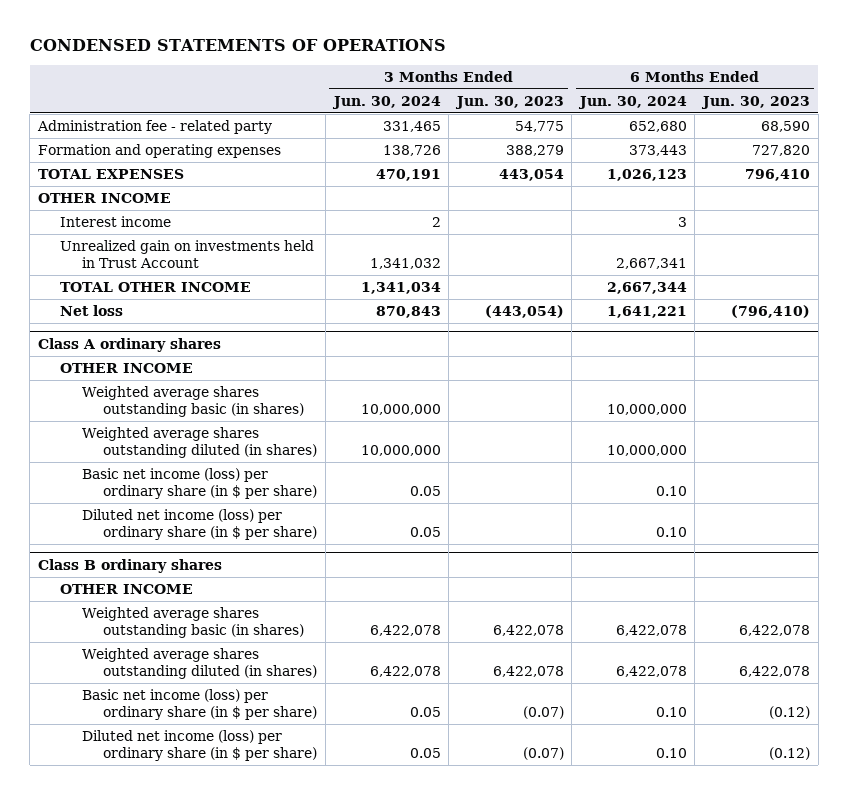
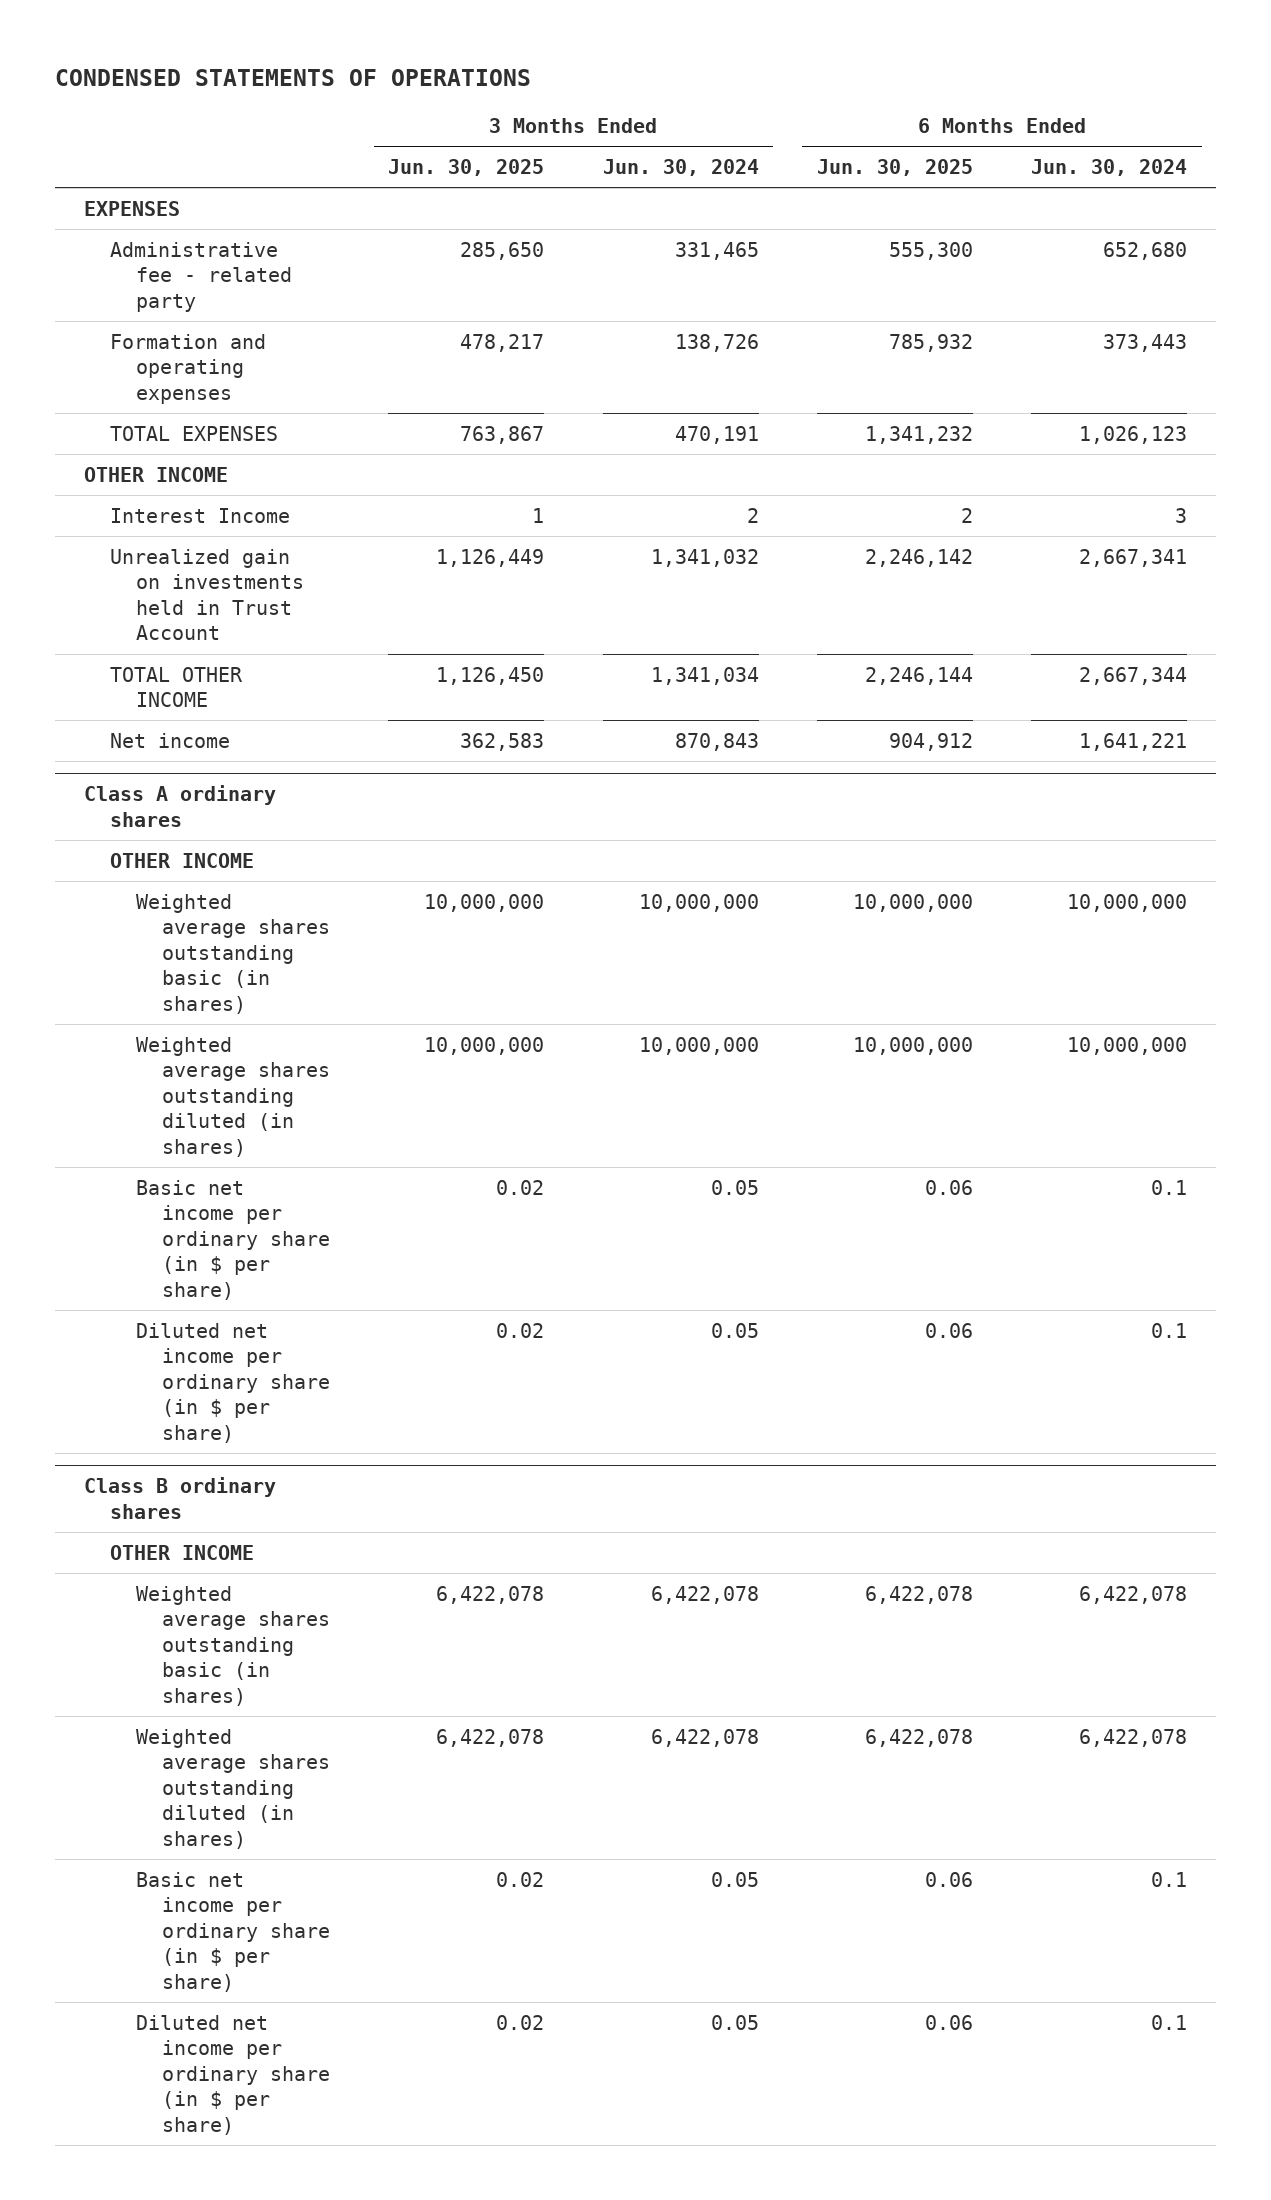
[454,95,564,109] Jun. 30, 2023 -> none
[701,95,811,109] Jun. 30, 2023 -> none
none -> [388,158,545,176] Jun. 30, 2025
none -> [816,158,973,176] Jun. 30, 2025
none -> [84,200,181,216] EXPENSES
[36,119,272,134] Administration fee - related party -> [110,241,292,312] Administrative fee - related party
[59,215,171,227] Interest income -> [110,507,291,523] Interest Income
[59,304,123,316] Net loss -> [110,732,231,748] Net income
[81,467,318,500] Basic net income (loss) per ordinary share (in $ per share) -> [135,1179,330,1300] Basic net income per ordinary share (in $ per share)
[655,486,687,497] 0.10 -> [1151,1179,1188,1195] 0.1
[81,508,318,541] Diluted net income (loss) per ordinary share (in $ per share) -> [135,1322,330,1443] Diluted net income per ordinary share (in $ per share)
[655,527,687,538] 0.10 -> [1151,1322,1188,1338] 0.1
[81,688,318,721] Basic net income (loss) per ordinary share (in $ per share) -> [135,1871,330,1992] Basic net income per ordinary share (in $ per share)
[655,707,687,718] 0.10 -> [1151,1871,1188,1887] 0.1
[81,729,318,762] Diluted net income (loss) per ordinary share (in $ per share) -> [135,2014,330,2135] Diluted net income per ordinary share (in $ per share)
[655,748,687,759] 0.10 -> [1151,2014,1188,2030] 0.1

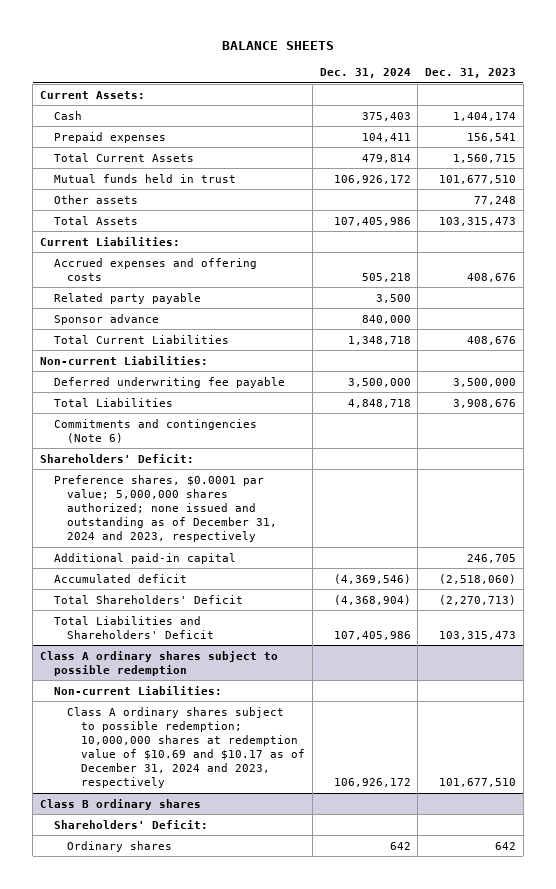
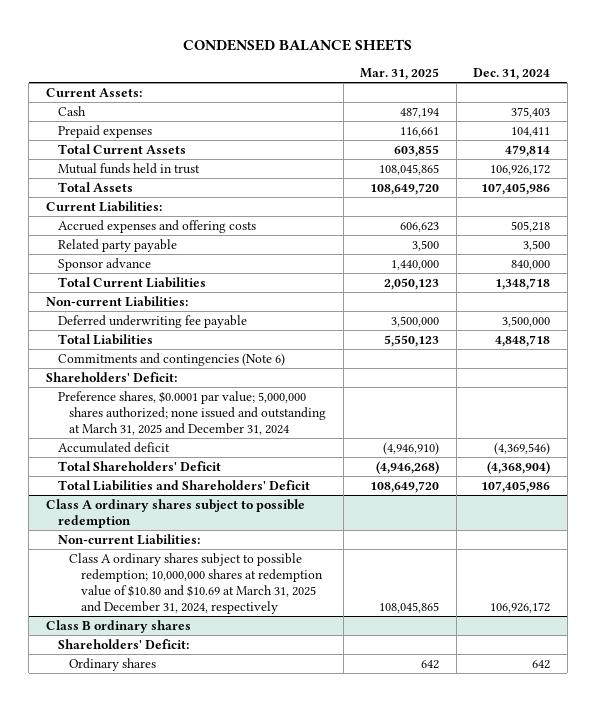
[222,41,335,51] BALANCE SHEETS -> [182,38,412,51] CONDENSED BALANCE SHEETS
[425,68,517,79] Dec. 31, 2023 -> none
none -> [360,68,440,81] Mar. 31, 2025
[53,194,138,204] Other assets -> none
[53,552,236,564] Additional paid-in capital -> none
[53,474,278,543] Preference shares, $0.0001 par value; 5,000,000 shares authorized; none issued and outstanding as of December 31, 2024 and 2023, respectively -> [57,391,327,436] Preference shares, $0.0001 par value; 5,000,000 shares authorized; none issued and outstanding at March 31, 2025 and December 31, 2024
[67,706,306,789] Class A ordinary shares subject to possible redemption; 10,000,000 shares at redemption value of $10.69 and $10.17 as of December 31, 2024 and 2023, respectively -> [69,553,324,614] Class A ordinary shares subject to possible redemption; 10,000,000 shares at redemption value of $10.80 and $10.69 at March 31, 2025 and December 31, 2024, respectively

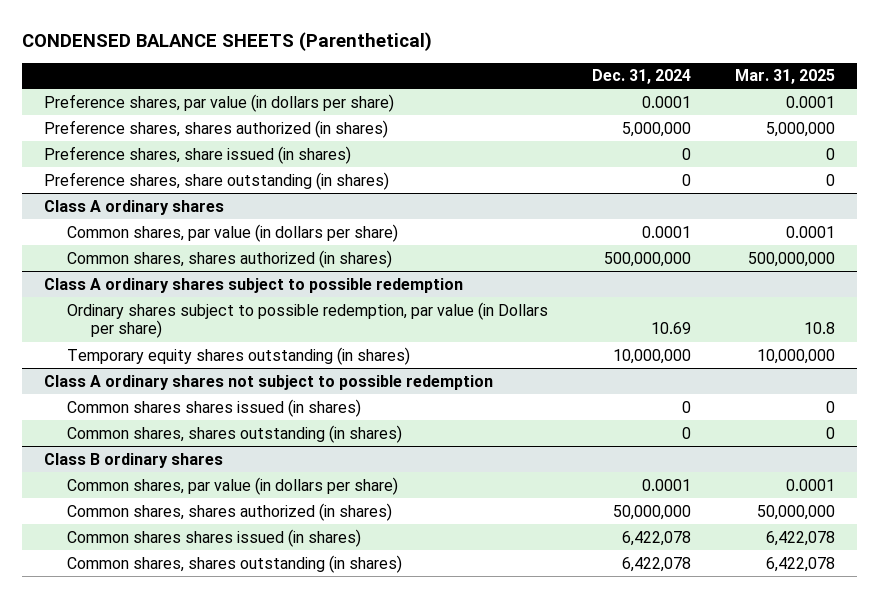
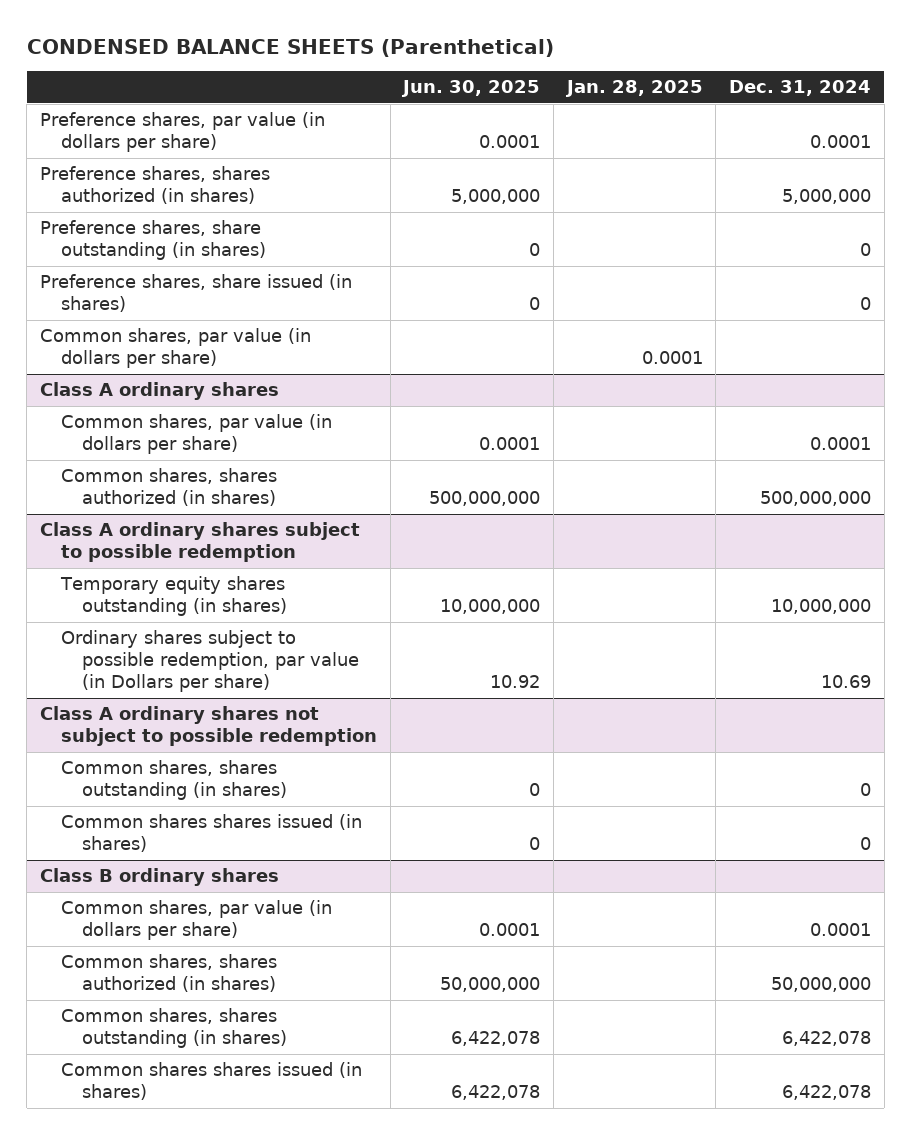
[734,69,835,85] Mar. 31, 2025 -> none
none -> [401,80,541,98] Jun. 30, 2025
none -> [564,80,703,98] Jan. 28, 2025
[43,145,351,164] Preference shares, share issued (in shares) -> [40,274,353,313] Preference shares, share issued (in shares)
none -> [40,328,312,369] Common shares, par value (in dollars per share)
[67,301,549,339] Ordinary shares subject to possible redemption, par value (in Dollars per share) -> [61,630,360,693] Ordinary shares subject to possible redemption, par value (in Dollars per share)
[67,398,362,417] Common shares shares issued (in shares) -> [61,814,363,853] Common shares shares issued (in shares)
[67,528,362,547] Common shares shares issued (in shares) -> [61,1062,363,1101] Common shares shares issued (in shares)

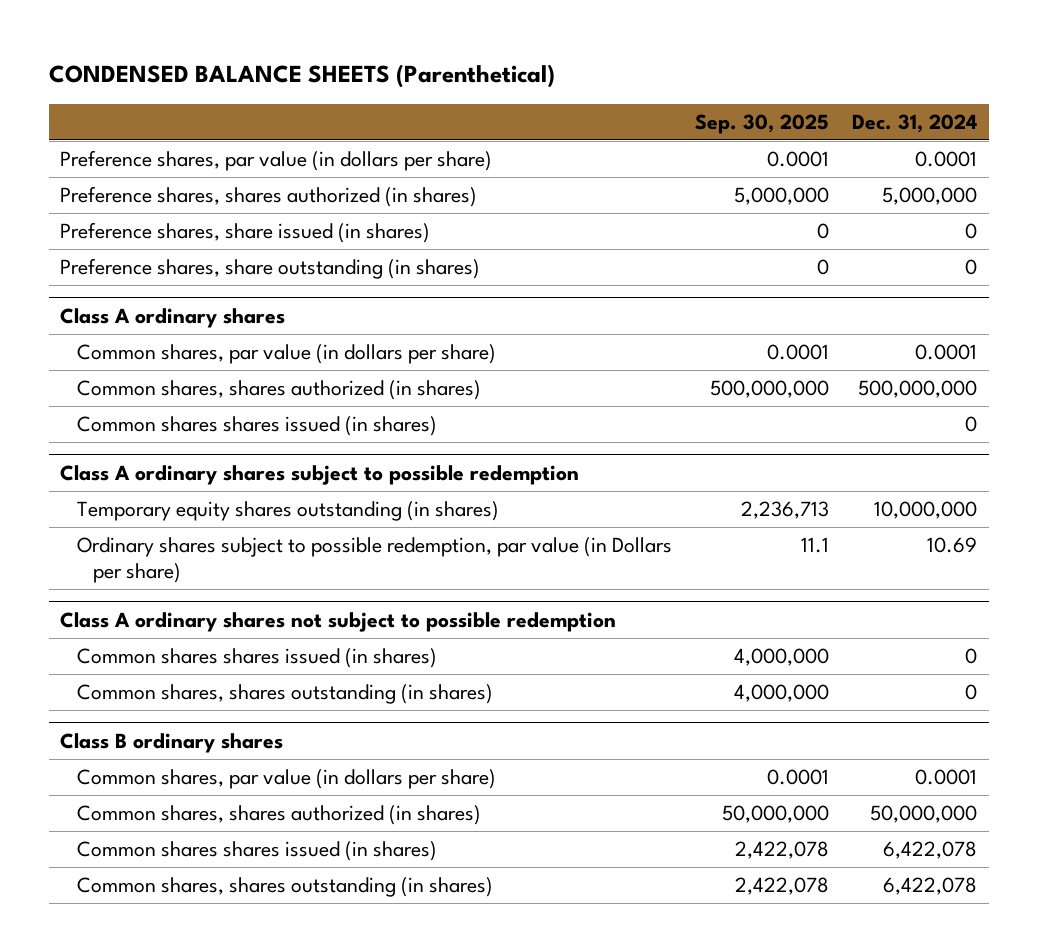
[401,80,541,98] Jun. 30, 2025 -> none
[564,80,703,98] Jan. 28, 2025 -> none
none -> [694,113,829,134] Sep. 30, 2025
[40,328,312,369] Common shares, par value (in dollars per share) -> none
[40,220,267,261] Preference shares, share outstanding (in shares) -> [60,258,481,280] Preference shares, share outstanding (in shares)
none -> [76,416,437,437] Common shares shares issued (in shares)
[61,760,288,801] Common shares, shares outstanding (in shares) -> [76,684,493,705] Common shares, shares outstanding (in shares)
[61,1008,288,1049] Common shares, shares outstanding (in shares) -> [76,877,493,898] Common shares, shares outstanding (in shares)

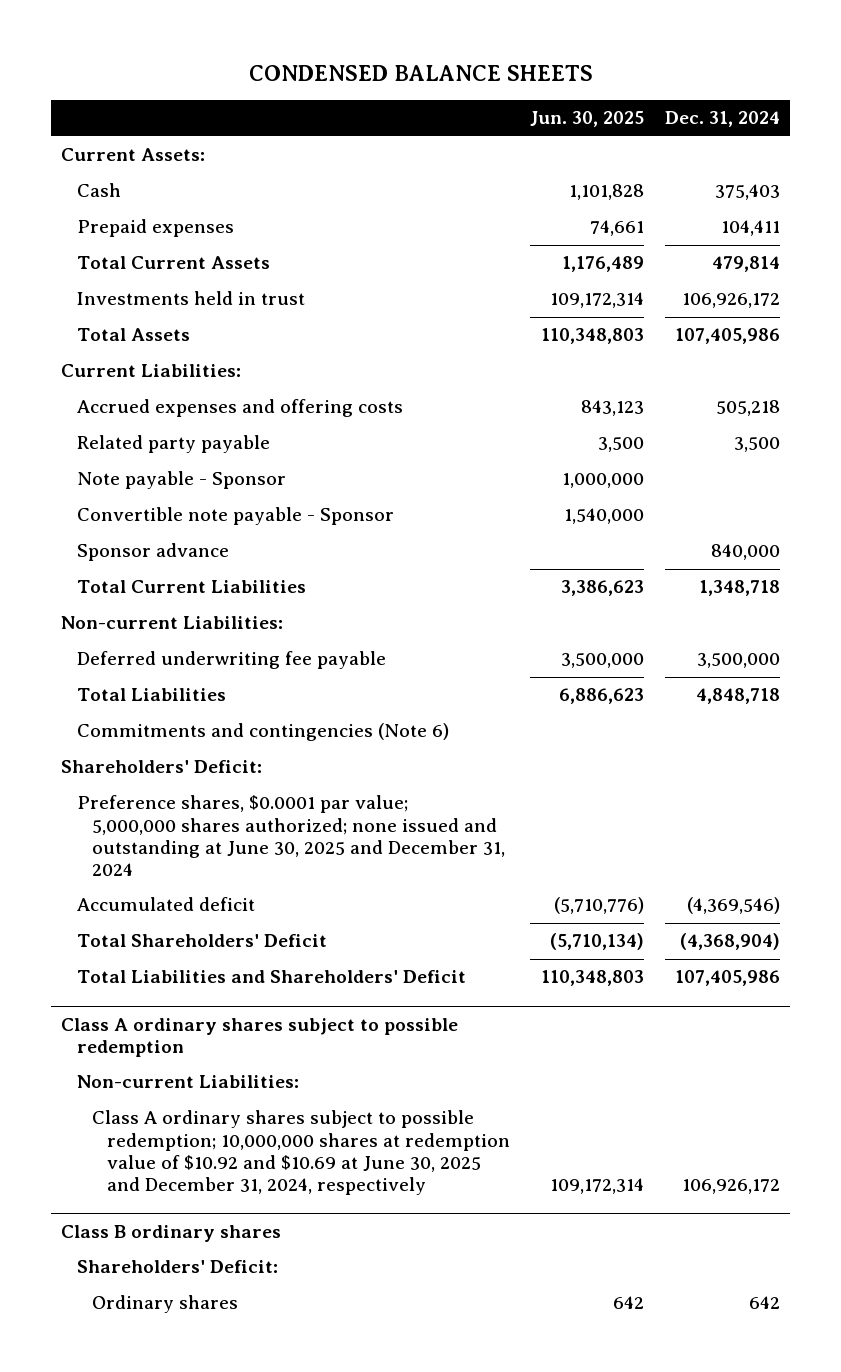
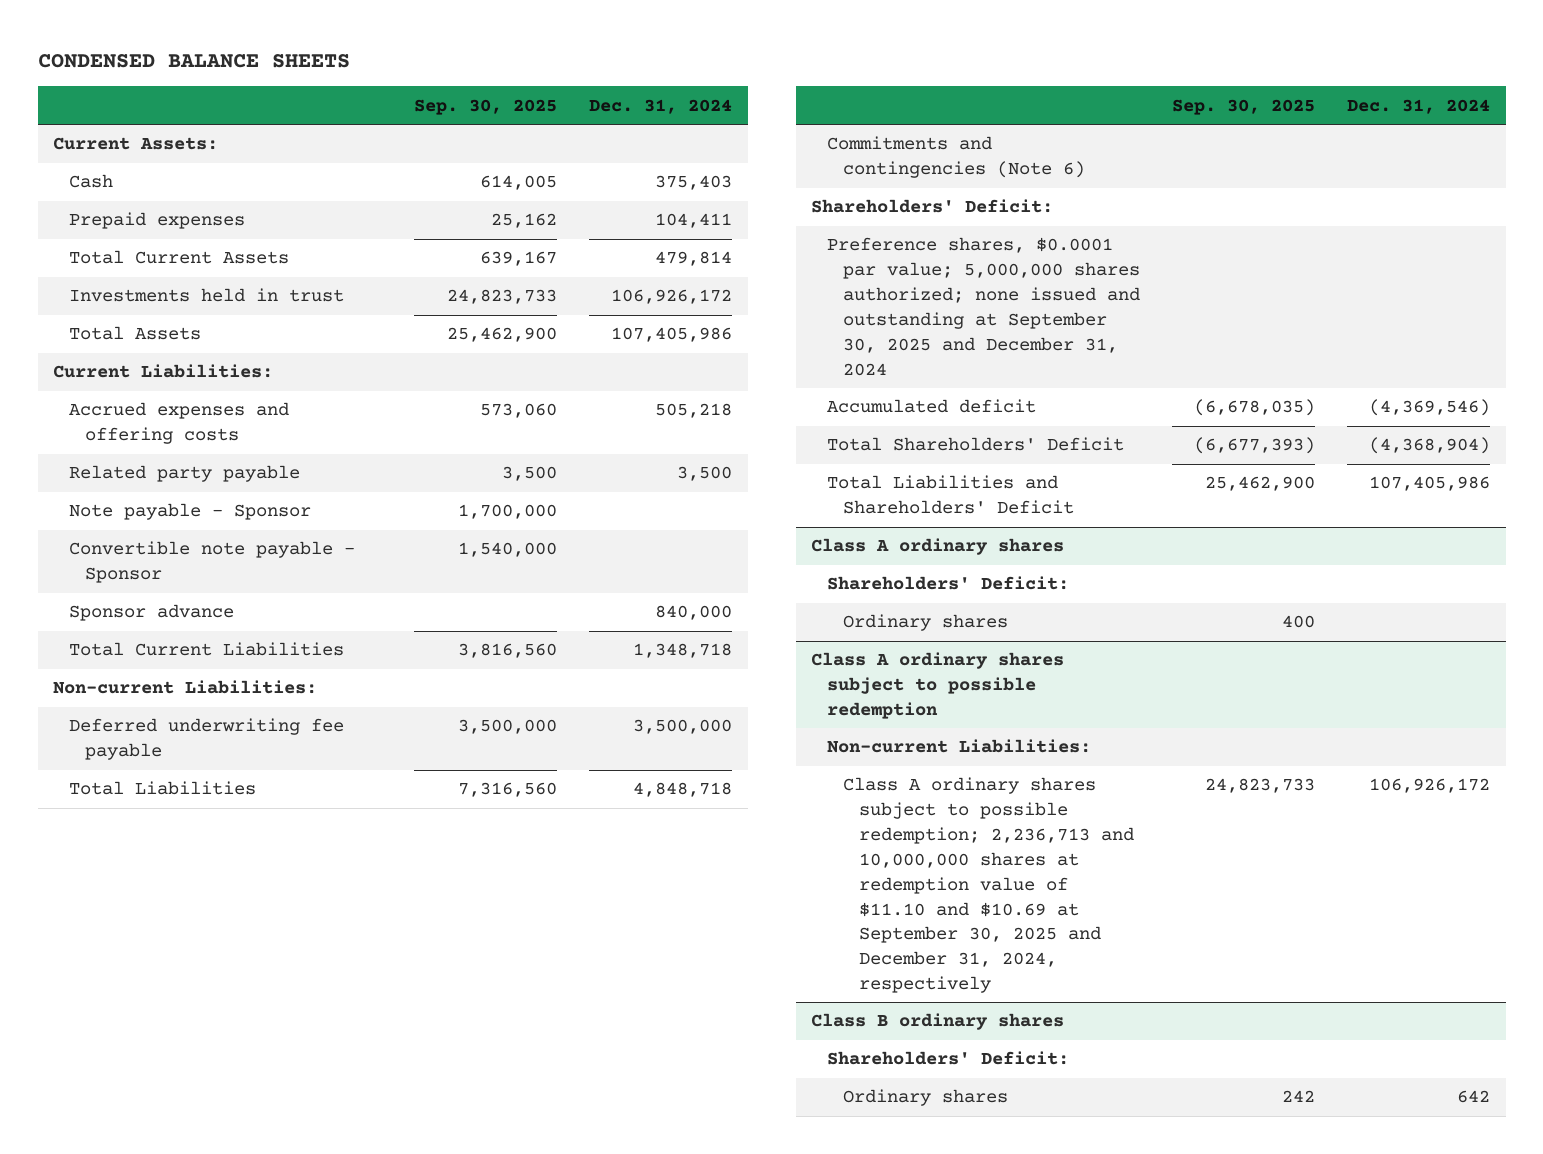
[530,111,645,128] Jun. 30, 2025 -> none
none -> [414,98,558,115] Sep. 30, 2025
[76,795,505,877] Preference shares, $0.0001 par value; 5,000,000 shares authorized; none issued and outstanding at June 30, 2025 and December 31, 2024 -> [827,237,1141,376] Preference shares, $0.0001 par value; 5,000,000 shares authorized; none issued and outstanding at September 30, 2025 and December 31, 2024
none -> [811,538,1065,556] Class A ordinary shares
none -> [827,576,1070,591] Shareholders' Deficit:
none -> [843,614,1009,632] Ordinary shares
[91,1110,510,1196] Class A ordinary shares subject to possible redemption; 10,000,000 shares at redemption value of $10.92 and $10.69 at June 30, 2025 and December 31, 2024, respectively -> [843,777,1135,994] Class A ordinary shares subject to possible redemption; 2,236,713 and 10,000,000 shares at redemption value of $11.10 and $10.69 at September 30, 2025 and December 31, 2024, respectively

